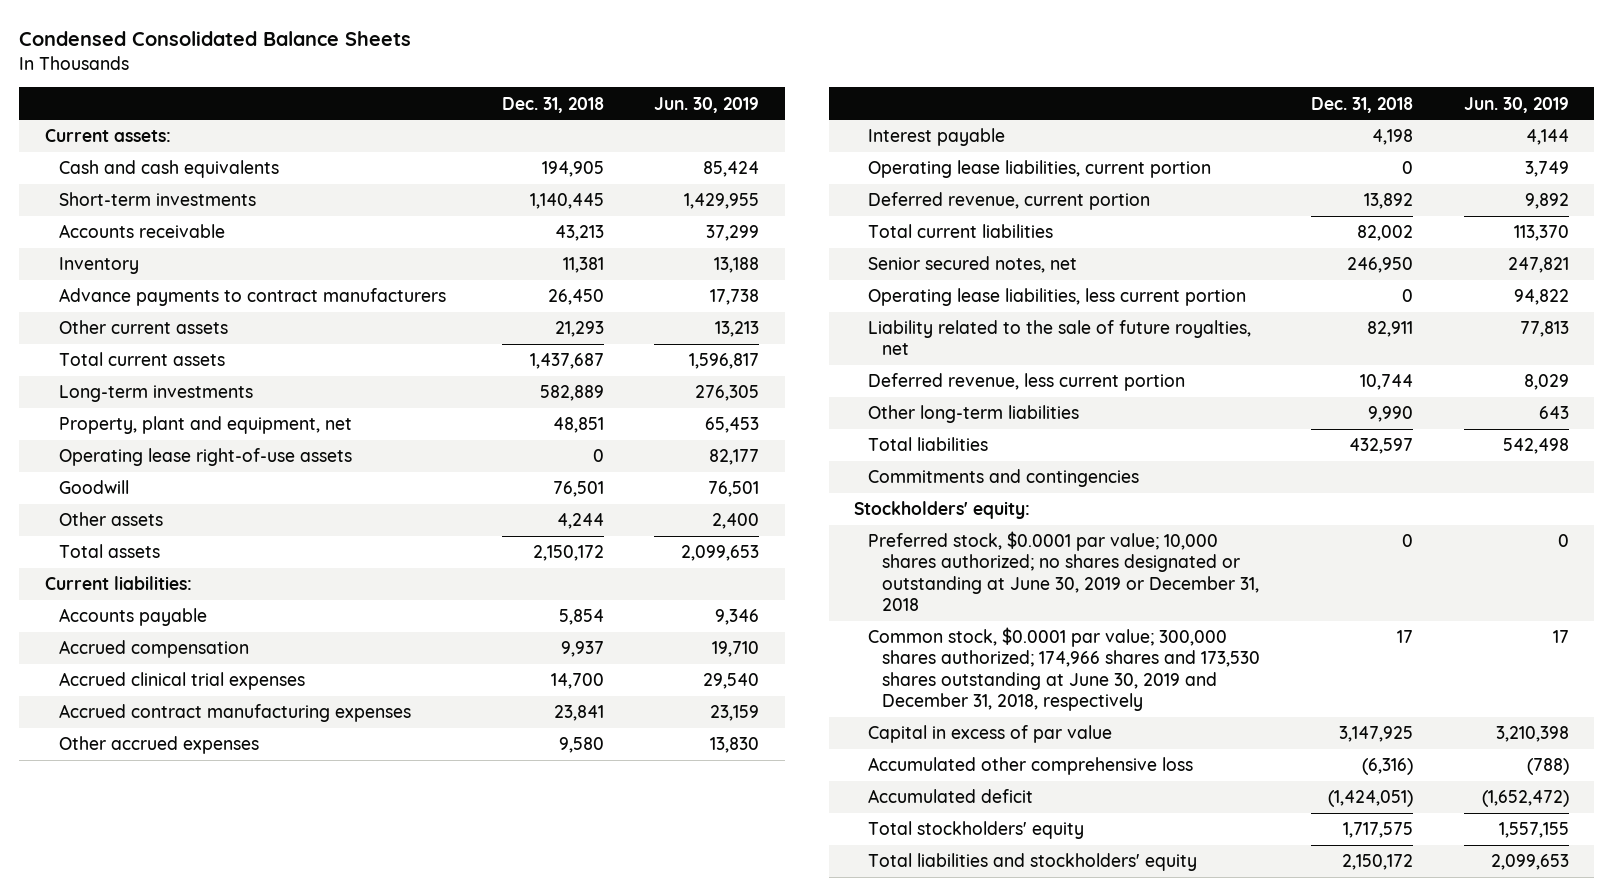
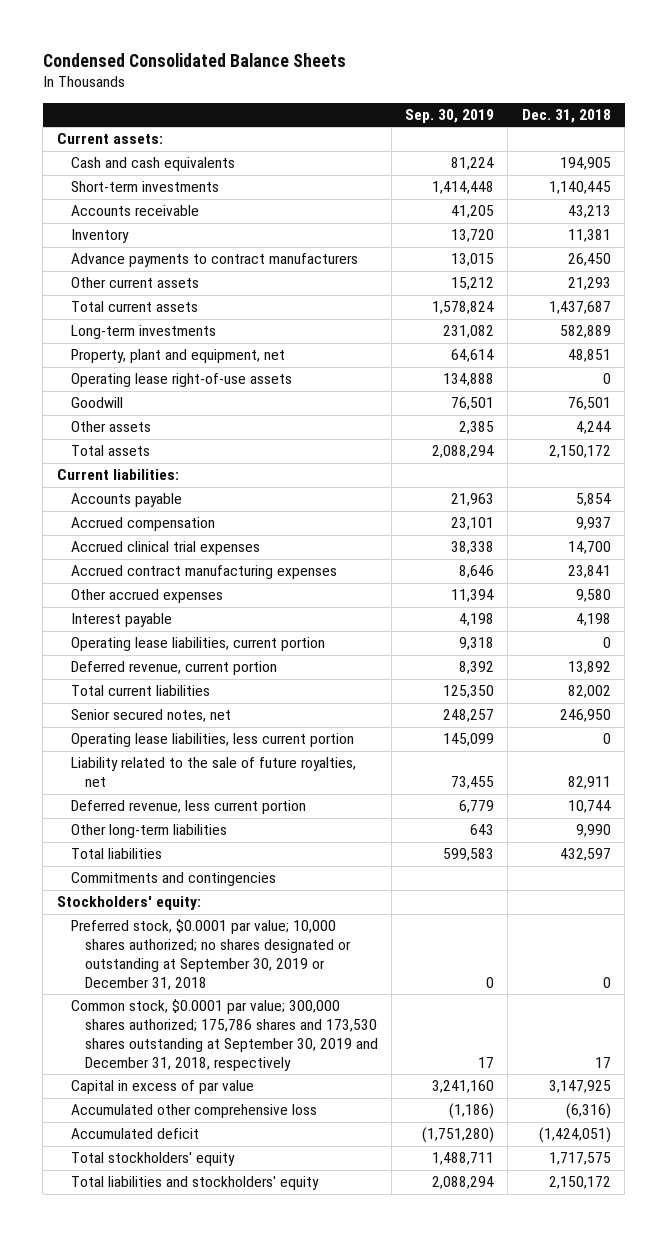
[654,96,760,113] Jun. 30, 2019 -> none
none -> [405,109,495,124] Sep. 30, 2019
[868,531,1260,611] Preferred stock, $0.0001 par value; 10,000 shares authorized; no shares designated or outstanding at June 30, 2019 or December 31, 2018 -> [70,919,351,991] Preferred stock, $0.0001 par value; 10,000 shares authorized; no shares designated or outstanding at September 30, 2019 or December 31, 2018
[868,627,1261,711] Common stock, $0.0001 par value; 300,000 shares authorized; 174,966 shares and 173,530 shares outstanding at June 30, 2019 and December 31, 2018, respectively -> [70,999,378,1072] Common stock, $0.0001 par value; 300,000 shares authorized; 175,786 shares and 173,530 shares outstanding at September 30, 2019 and December 31, 2018, respectively

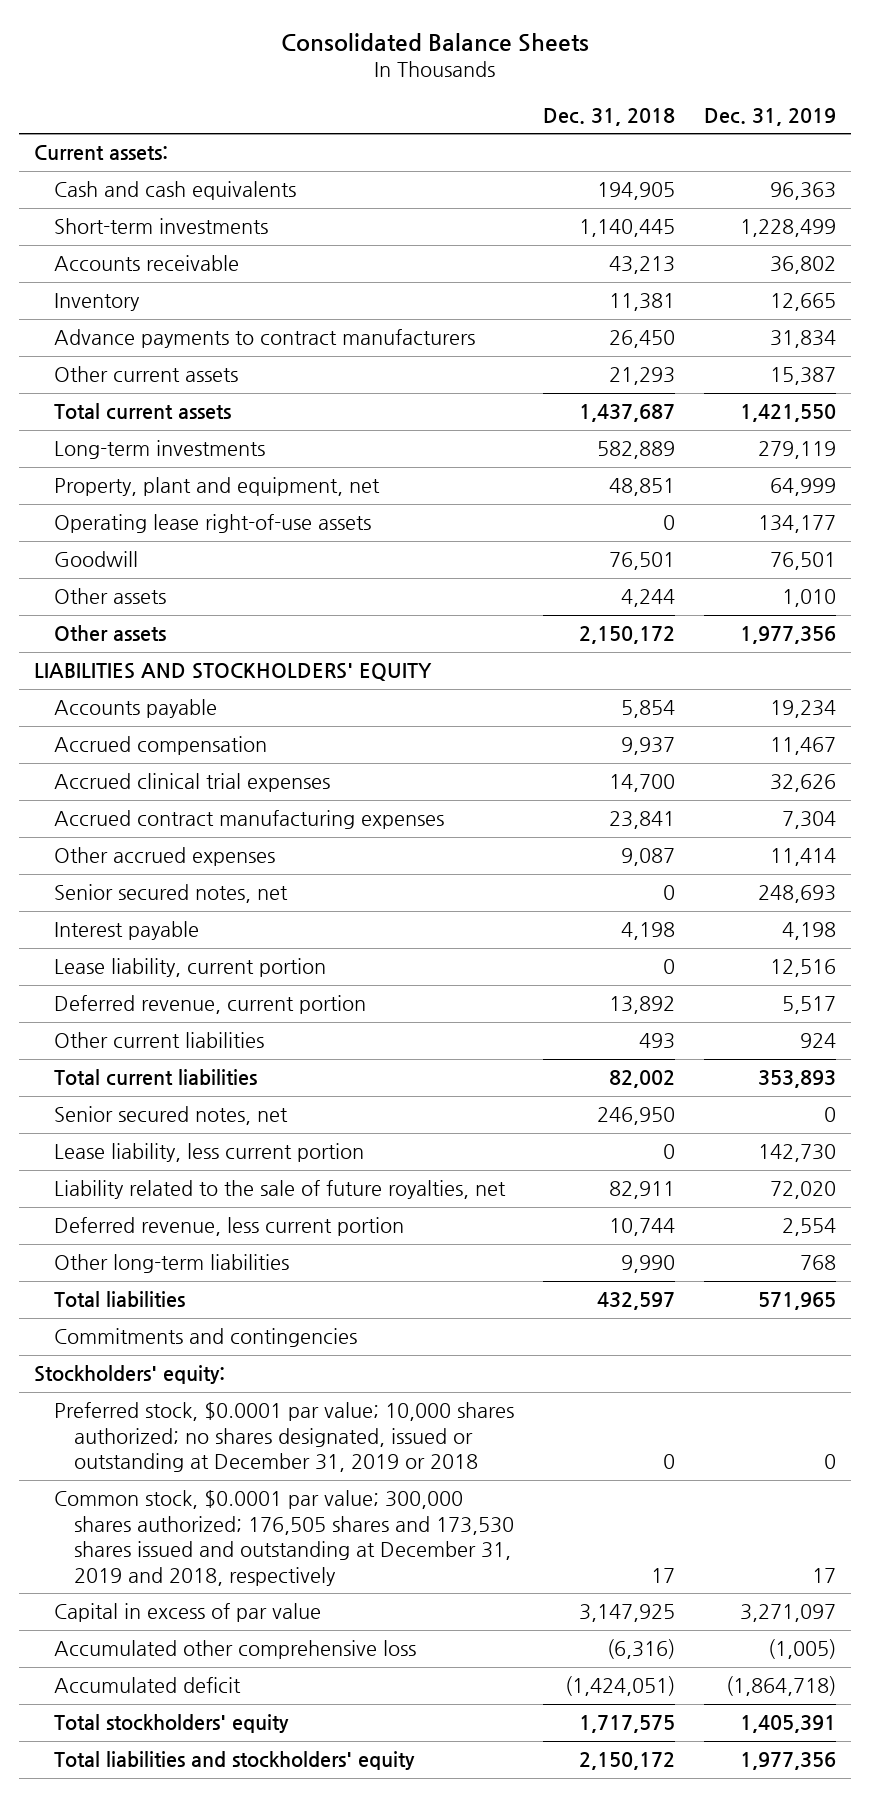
[42,52,346,67] Condensed Consolidated Balance Sheets -> [281,32,590,52] Consolidated Balance Sheets
[405,109,495,124] Sep. 30, 2019 -> none
none -> [704,107,837,126] Dec. 31, 2019
[70,445,150,457] Total assets -> [53,625,166,642] Other assets
[56,469,179,481] Current liabilities: -> [33,663,432,682] LIABILITIES AND STOCKHOLDERS' EQUITY
[575,589,611,603] 9,580 -> [621,848,676,867] 9,087
none -> [53,884,288,904] Senior secured notes, net
[70,637,325,652] Operating lease liabilities, current portion -> [53,958,326,978] Lease liability, current portion
none -> [53,1032,264,1049] Other current liabilities
[70,733,354,748] Operating lease liabilities, less current portion -> [53,1143,364,1163] Lease liability, less current portion
[70,919,351,991] Preferred stock, $0.0001 par value; 10,000 shares authorized; no shares designated or outstanding at September 30, 2019 or December 31, 2018 -> [53,1402,514,1473] Preferred stock, $0.0001 par value; 10,000 shares authorized; no shares designated, issued or outstanding at December 31, 2019 or 2018
[70,999,378,1072] Common stock, $0.0001 par value; 300,000 shares authorized; 175,786 shares and 173,530 shares outstanding at September 30, 2019 and December 31, 2018, respectively -> [53,1490,514,1586] Common stock, $0.0001 par value; 300,000 shares authorized; 176,505 shares and 173,530 shares issued and outstanding at December 31, 2019 and 2018, respectively

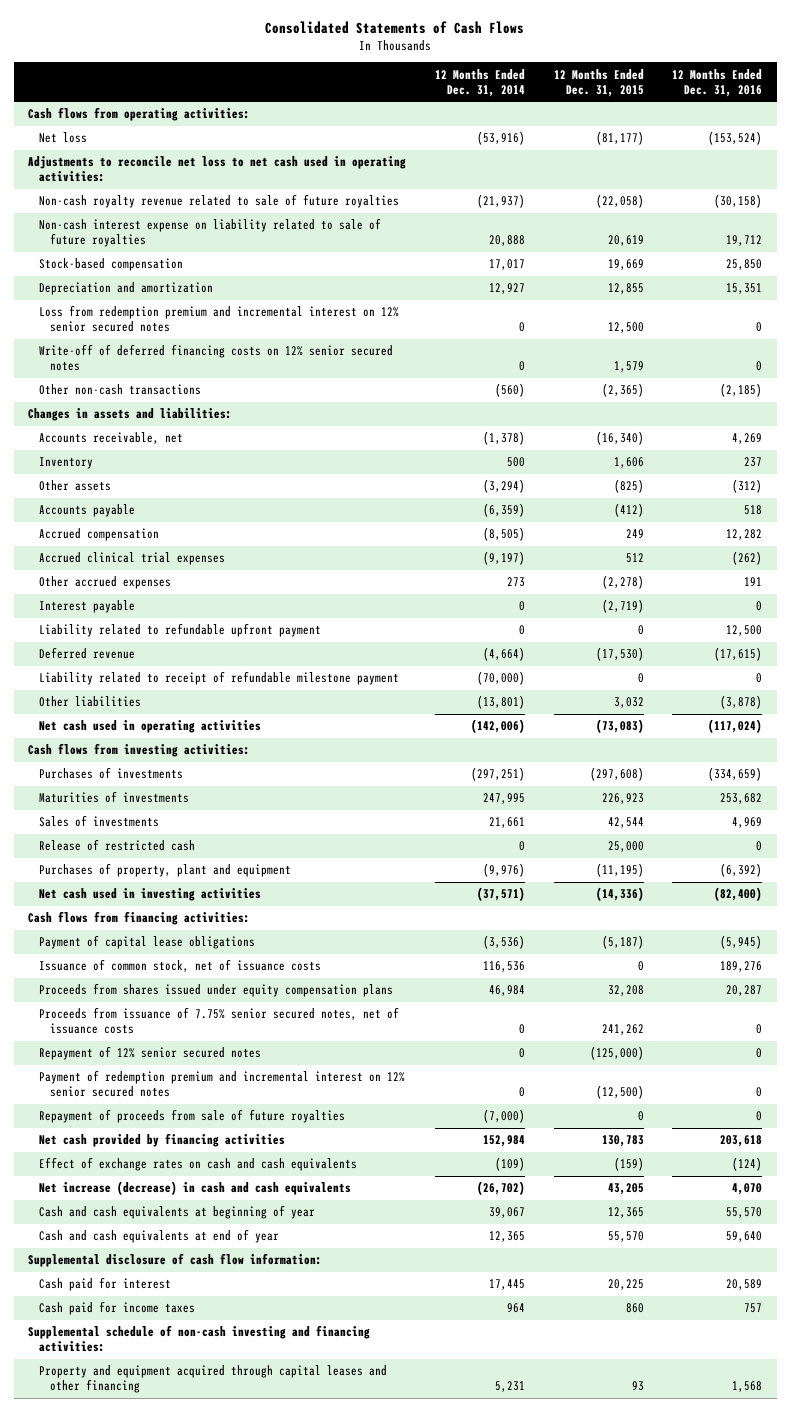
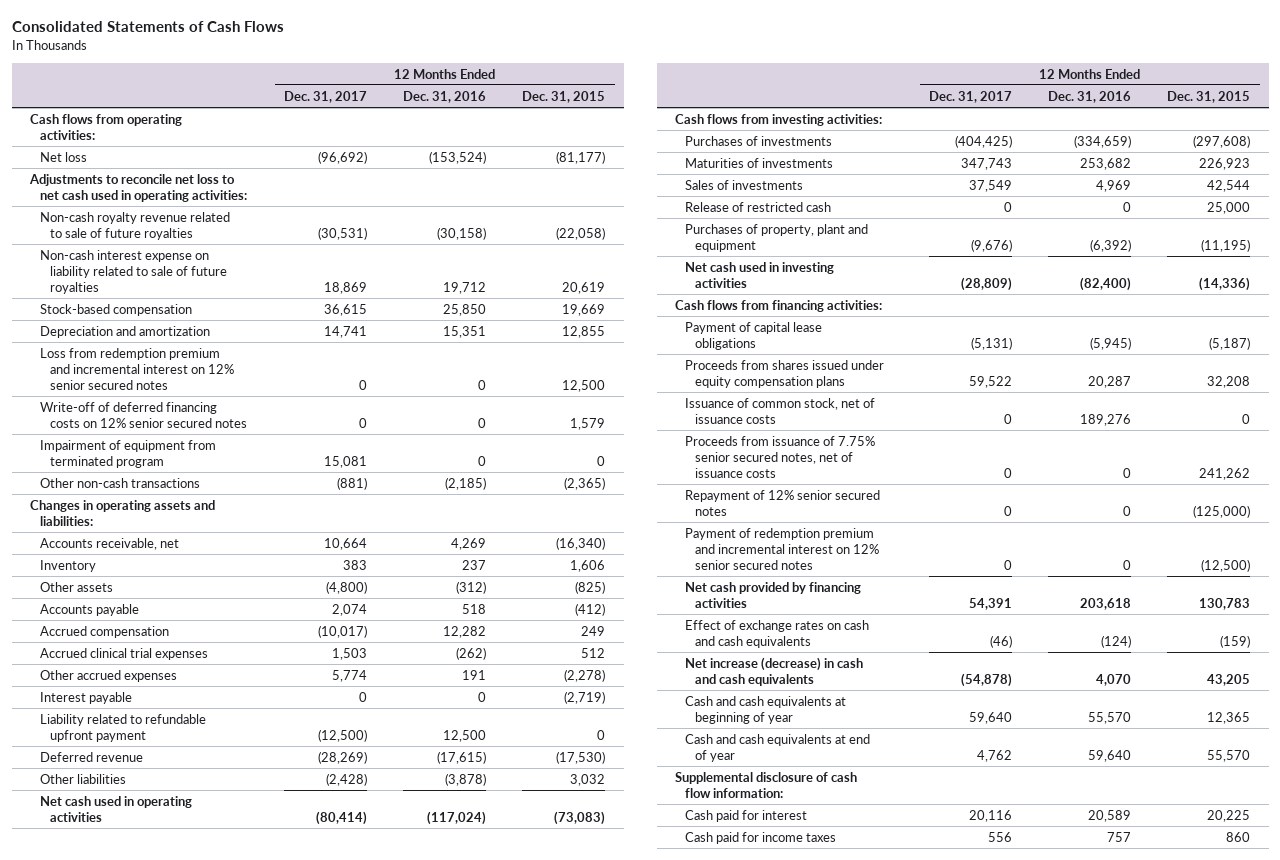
[434,68,525,97] 12 Months Ended Dec. 31, 2014 -> none
none -> [283,90,367,103] Dec. 31, 2017
none -> [40,439,217,468] Impairment of equipment from terminated program
[28,408,233,422] Changes in assets and liabilities: -> [29,499,215,526] Changes in operating assets and liabilities:
[38,671,399,686] Liability related to receipt of refundable milestone payment -> none
[38,959,321,973] Issuance of common stock, net of issuance costs -> [685,397,876,424] Issuance of common stock, net of issuance costs
[38,1109,345,1124] Repayment of proceeds from sale of future royalties -> none
[28,1325,371,1353] Supplemental schedule of non-cash investing and financing activities: -> none
[38,1365,387,1394] Property and equipment acquired through capital leases and other financing -> none

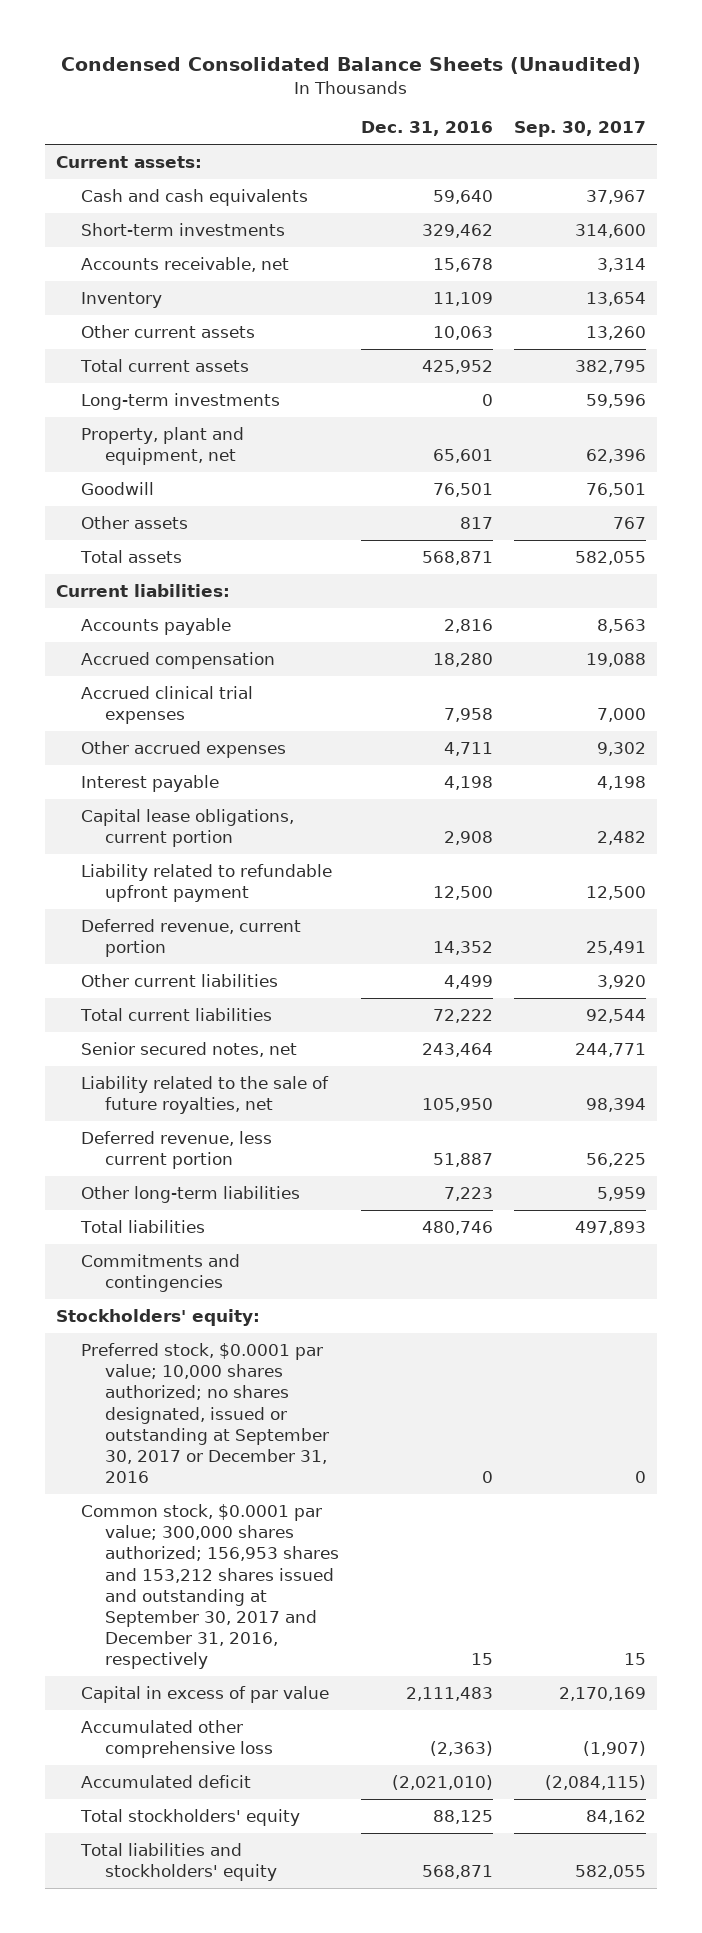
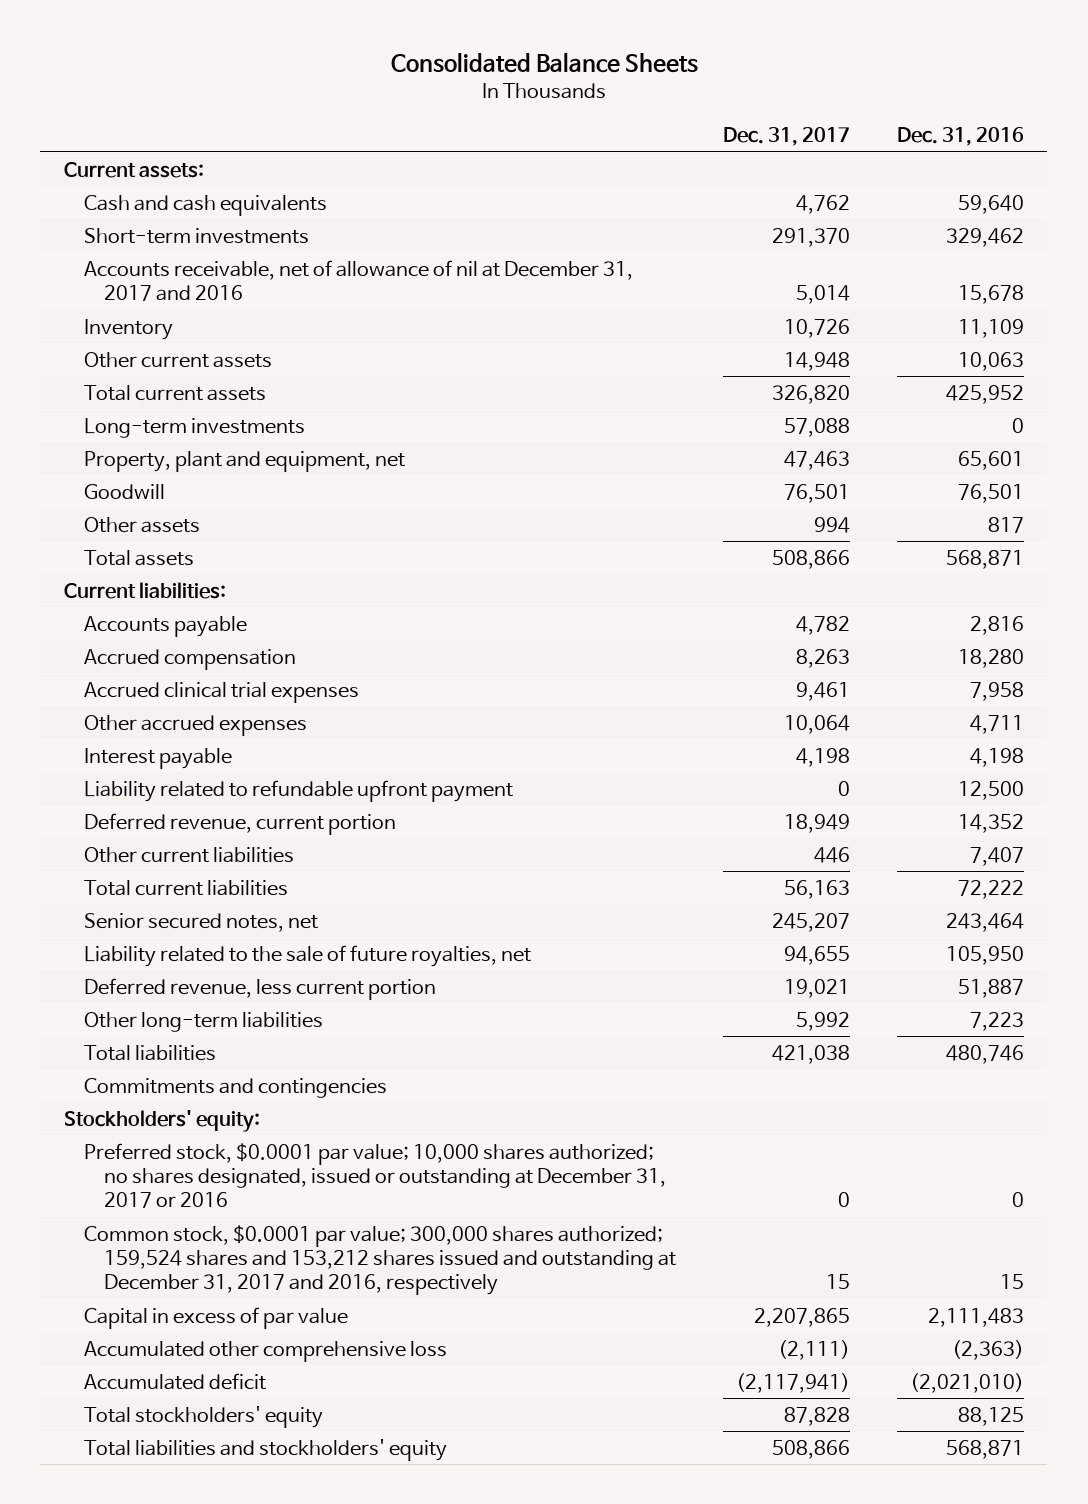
[60,57,641,75] Condensed Consolidated Balance Sheets (Unaudited) -> [390,52,698,74] Consolidated Balance Sheets
[513,121,646,138] Sep. 30, 2017 -> none
none -> [722,127,850,147] Dec. 31, 2017
[80,256,289,272] Accounts receivable, net -> [83,259,633,302] Accounts receivable, net of allowance of nil at December 31, 2017 and 2016
[80,808,294,848] Capital lease obligations, current portion -> none
[443,974,493,989] 4,499 -> [969,846,1024,866] 7,407
[80,1342,330,1484] Preferred stock, $0.0001 par value; 10,000 shares authorized; no shares designated, issued or outstanding at September 30, 2017 or December 31, 2016 -> [83,1142,666,1209] Preferred stock, $0.0001 par value; 10,000 shares authorized; no shares designated, issued or outstanding at December 31, 2017 or 2016
[80,1503,340,1670] Common stock, $0.0001 par value; 300,000 shares authorized; 156,953 shares and 153,212 shares issued and outstanding at September 30, 2017 and December 31, 2016, respectively -> [83,1224,676,1296] Common stock, $0.0001 par value; 300,000 shares authorized; 159,524 shares and 153,212 shares issued and outstanding at December 31, 2017 and 2016, respectively

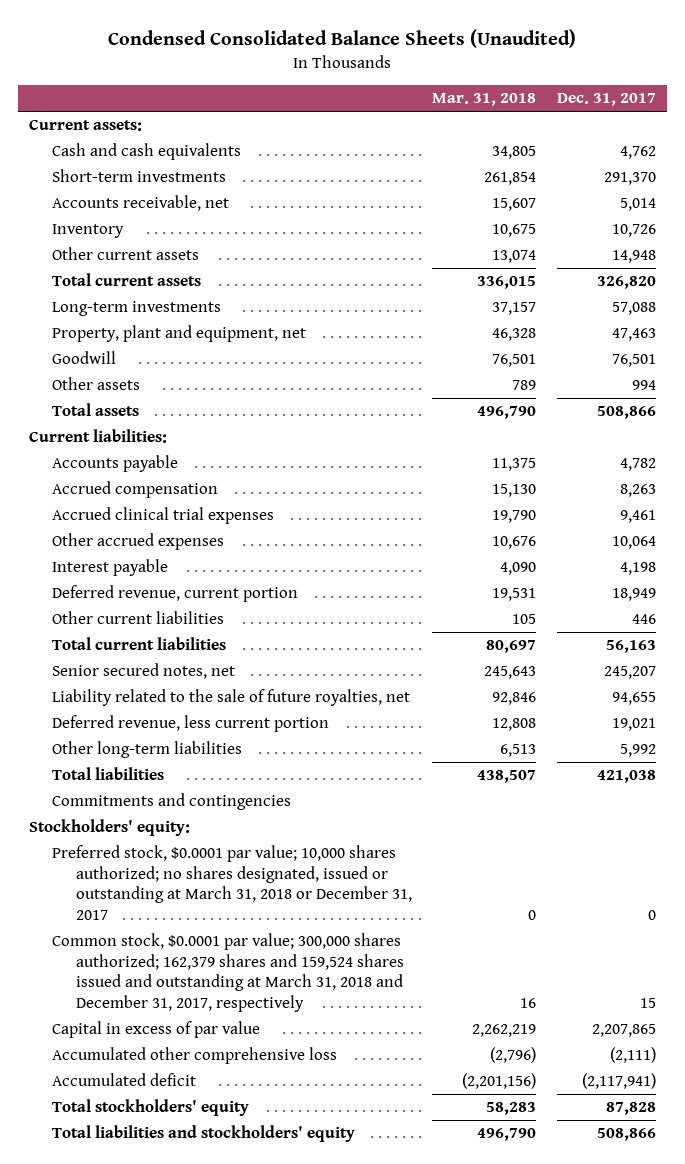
[390,52,698,74] Consolidated Balance Sheets -> [108,28,577,48] Condensed Consolidated Balance Sheets (Unaudited)
[896,127,1024,147] Dec. 31, 2016 -> none
none -> [432,93,537,107] Mar. 31, 2018
[83,259,633,302] Accounts receivable, net of allowance of nil at December 31, 2017 and 2016 -> [52,195,230,212] Accounts receivable, net
[83,779,513,802] Liability related to refundable upfront payment -> none
[83,1142,666,1209] Preferred stock, $0.0001 par value; 10,000 shares authorized; no shares designated, issued or outstanding at December 31, 2017 or 2016 -> [52,845,412,920] Preferred stock, $0.0001 par value; 10,000 shares authorized; no shares designated, issued or outstanding at March 31, 2018 or December 31, 2017
[83,1224,676,1296] Common stock, $0.0001 par value; 300,000 shares authorized; 159,524 shares and 153,212 shares issued and outstanding at December 31, 2017 and 2016, respectively -> [52,933,404,1012] Common stock, $0.0001 par value; 300,000 shares authorized; 162,379 shares and 159,524 shares issued and outstanding at March 31, 2018 and December 31, 2017, respectively

